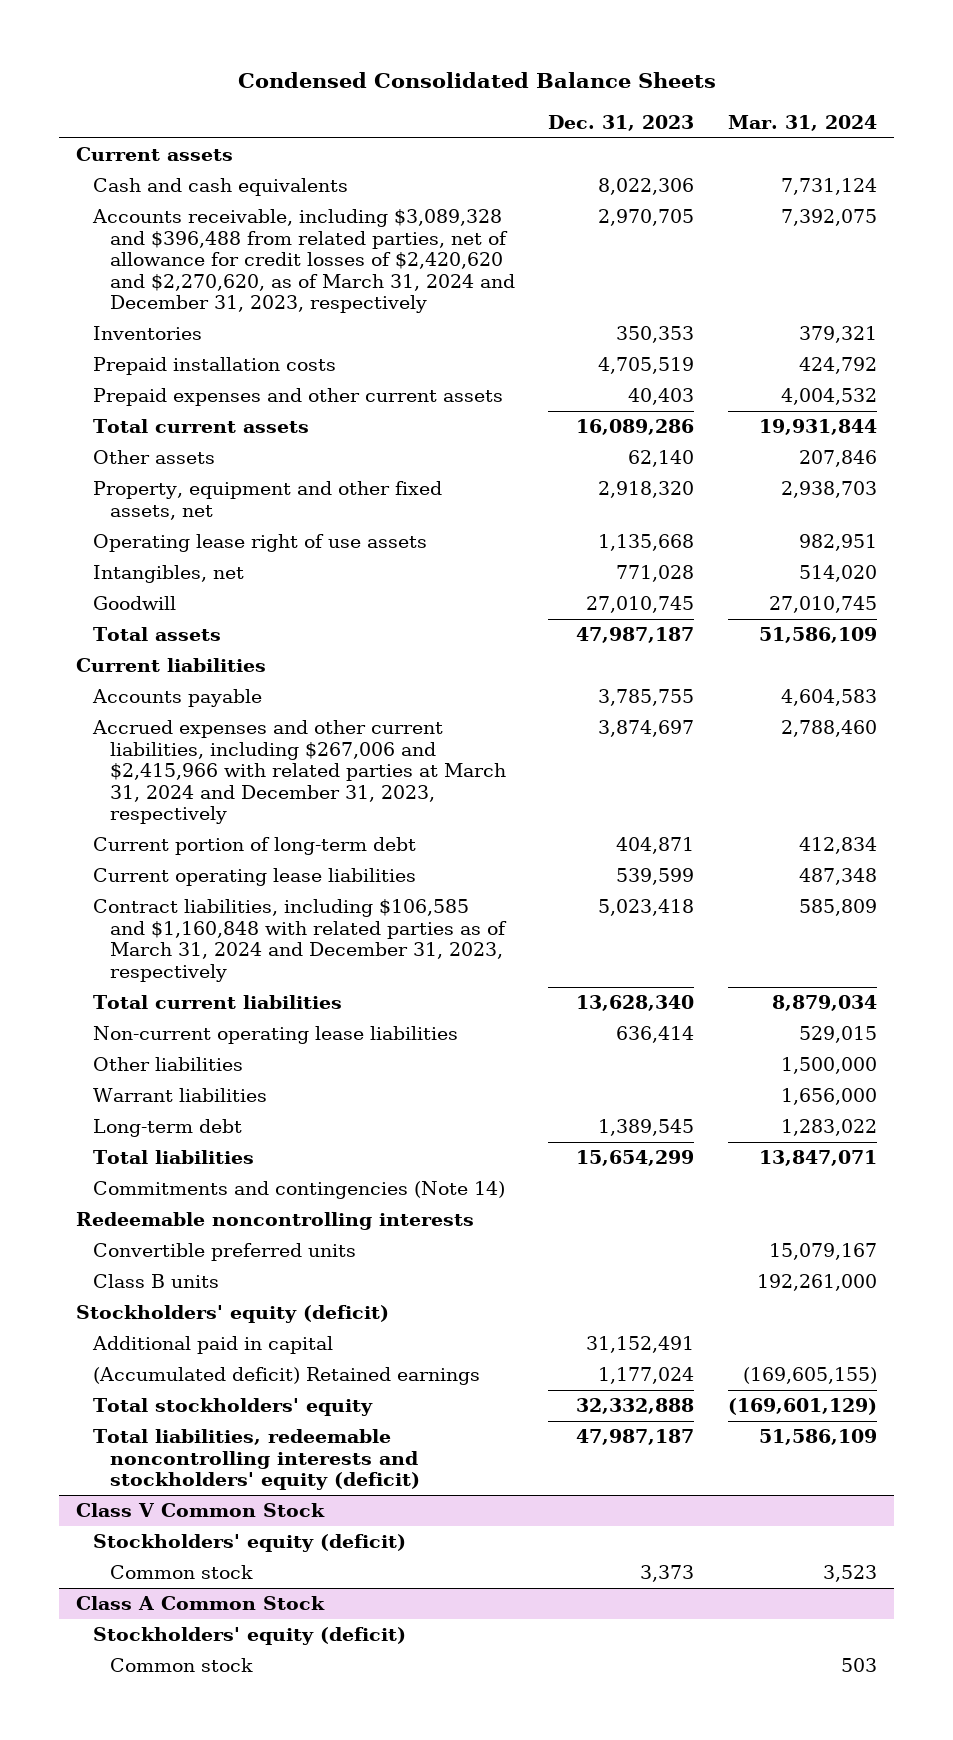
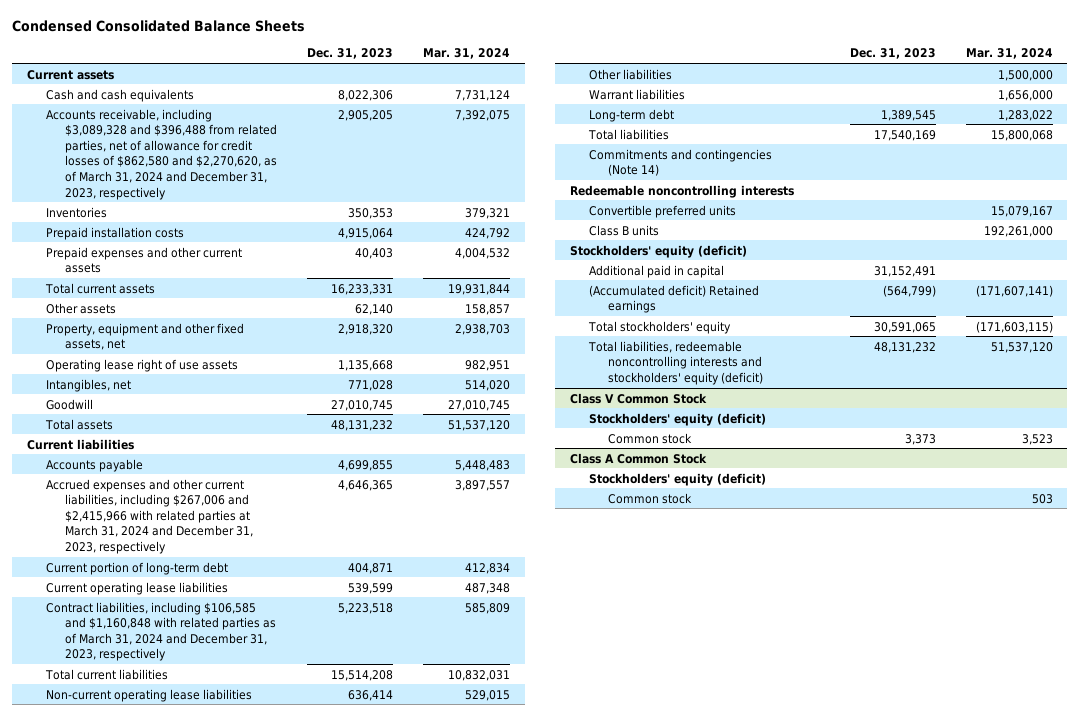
[91,209,515,314] Accounts receivable, including $3,089,328 and $396,488 from related parties, net of allowance for credit losses of $2,420,620 and $2,270,620, as of March 31, 2024 and December 31, 2023, respectively -> [46,108,278,200] Accounts receivable, including $3,089,328 and $396,488 from related parties, net of allowance for credit losses of $862,580 and $2,270,620, as of March 31, 2024 and December 31, 2023, respectively
[598,209,695,227] 2,970,705 -> [338,109,394,121] 2,905,205
[598,357,695,375] 4,705,519 -> [338,227,394,239] 4,915,064
[576,419,695,436] 16,089,286 -> [331,283,394,295] 16,233,331
[799,450,878,468] 207,846 -> [464,303,510,315] 158,857
[576,627,695,644] 47,987,187 -> [331,419,394,431] 48,131,232
[759,627,878,644] 51,586,109 -> [447,419,510,431] 51,537,120
[598,689,695,707] 3,785,755 -> [338,459,394,471] 4,699,855
[781,689,878,707] 4,604,583 -> [454,459,510,471] 5,448,483
[598,720,695,738] 3,874,697 -> [338,479,394,491] 4,646,365
[781,720,878,738] 2,788,460 -> [454,479,510,491] 3,897,557
[598,899,695,917] 5,023,418 -> [338,602,394,614] 5,223,518
[576,995,695,1012] 13,628,340 -> [331,669,394,681] 15,514,208
[772,995,878,1012] 8,879,034 -> [447,669,510,681] 10,832,031
[576,1150,695,1167] 15,654,299 -> [873,129,936,141] 17,540,169
[759,1150,878,1167] 13,847,071 -> [990,129,1053,141] 15,800,068
[598,1367,695,1385] 1,177,024 -> [882,284,936,297] (564,799)
[743,1367,878,1385] (169,605,155) -> [975,284,1053,297] (171,607,141)
[576,1398,695,1415] 32,332,888 -> [873,321,936,333] 30,591,065
[728,1398,878,1416] (169,601,129) -> [975,320,1053,333] (171,603,115)
[576,1429,695,1446] 47,987,187 -> [873,341,936,353] 48,131,232
[759,1429,878,1446] 51,586,109 -> [990,341,1053,353] 51,537,120

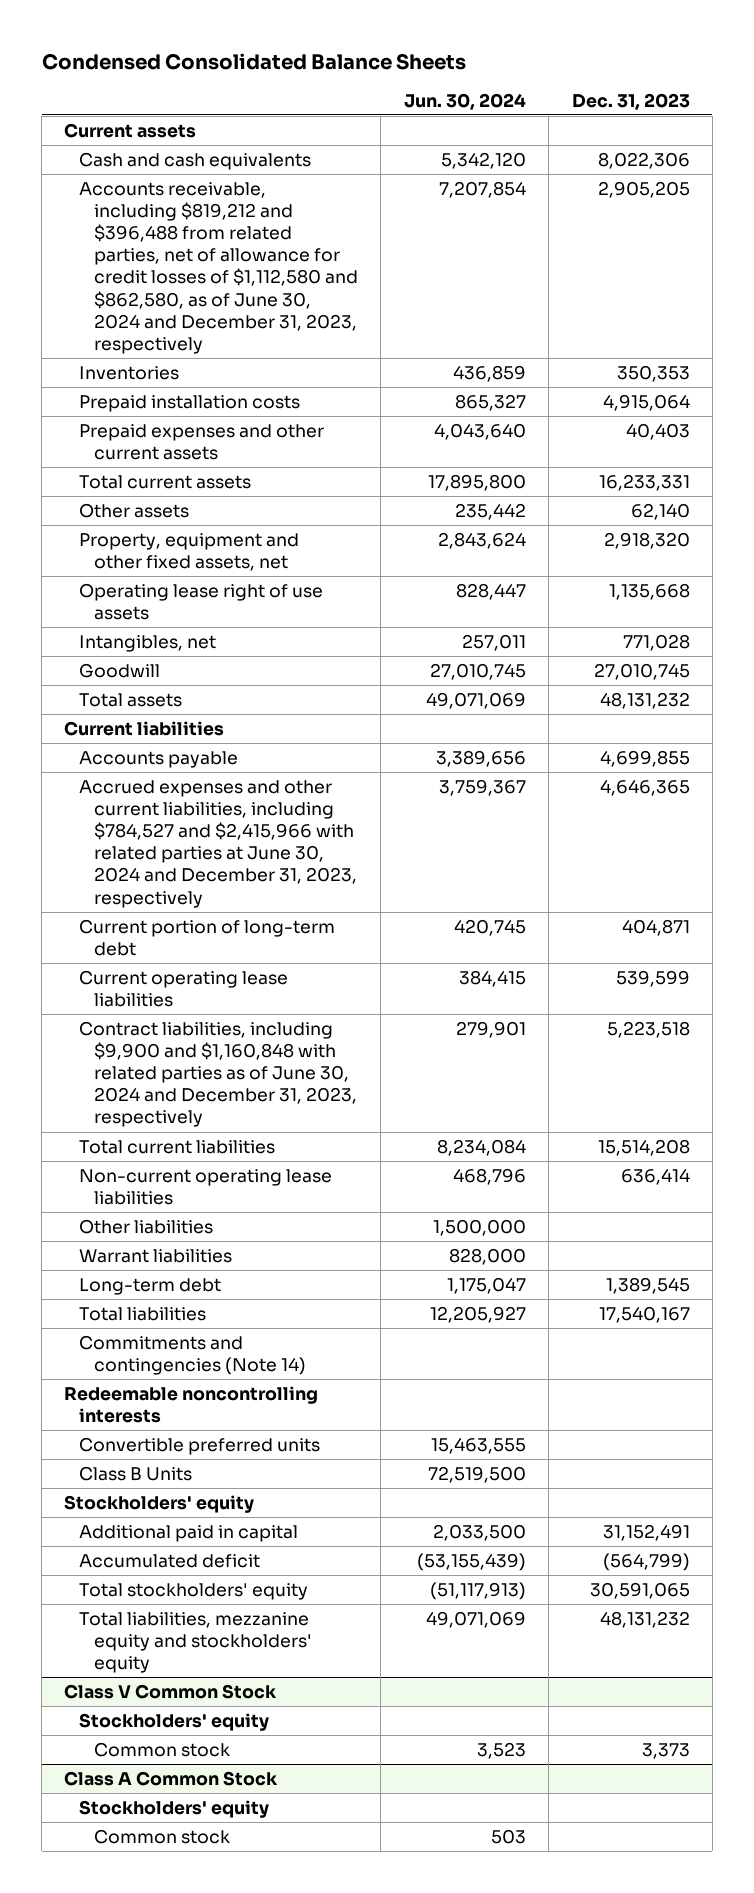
[422,48,510,60] Mar. 31, 2024 -> none
none -> [403,92,526,110] Jun. 30, 2024
[46,108,278,200] Accounts receivable, including $3,089,328 and $396,488 from related parties, net of allowance for credit losses of $862,580 and $2,270,620, as of March 31, 2024 and December 31, 2023, respectively -> [79,181,359,354] Accounts receivable, including $819,212 and $396,488 from related parties, net of allowance for credit losses of $1,112,580 and $862,580, as of June 30, 2024 and December 31, 2023, respectively
[46,478,254,555] Accrued expenses and other current liabilities, including $267,006 and $2,415,966 with related parties at March 31, 2024 and December 31, 2023, respectively -> [79,779,358,908] Accrued expenses and other current liabilities, including $784,527 and $2,415,966 with related parties at June 30, 2024 and December 31, 2023, respectively
[46,601,277,662] Contract liabilities, including $106,585 and $1,160,848 with related parties as of March 31, 2024 and December 31, 2023, respectively -> [79,1020,358,1128] Contract liabilities, including $9,900 and $1,160,848 with related parties as of June 30, 2024 and December 31, 2023, respectively
[873,129,936,141] 17,540,169 -> [598,1305,690,1323] 17,540,167
[588,224,659,236] Class B units -> [79,1465,193,1481] Class B Units
[569,244,747,258] Stockholders' equity (deficit) -> [64,1494,255,1513] Stockholders' equity
[588,284,759,314] (Accumulated deficit) Retained earnings -> [79,1553,261,1568] Accumulated deficit
[587,340,764,385] Total liabilities, redeemable noncontrolling interests and stockholders' equity (deficit) -> [79,1611,313,1674] Total liabilities, mezzanine equity and stockholders' equity
[588,412,766,426] Stockholders' equity (deficit) -> [79,1712,270,1731] Stockholders' equity
[588,472,766,486] Stockholders' equity (deficit) -> [79,1799,270,1818] Stockholders' equity

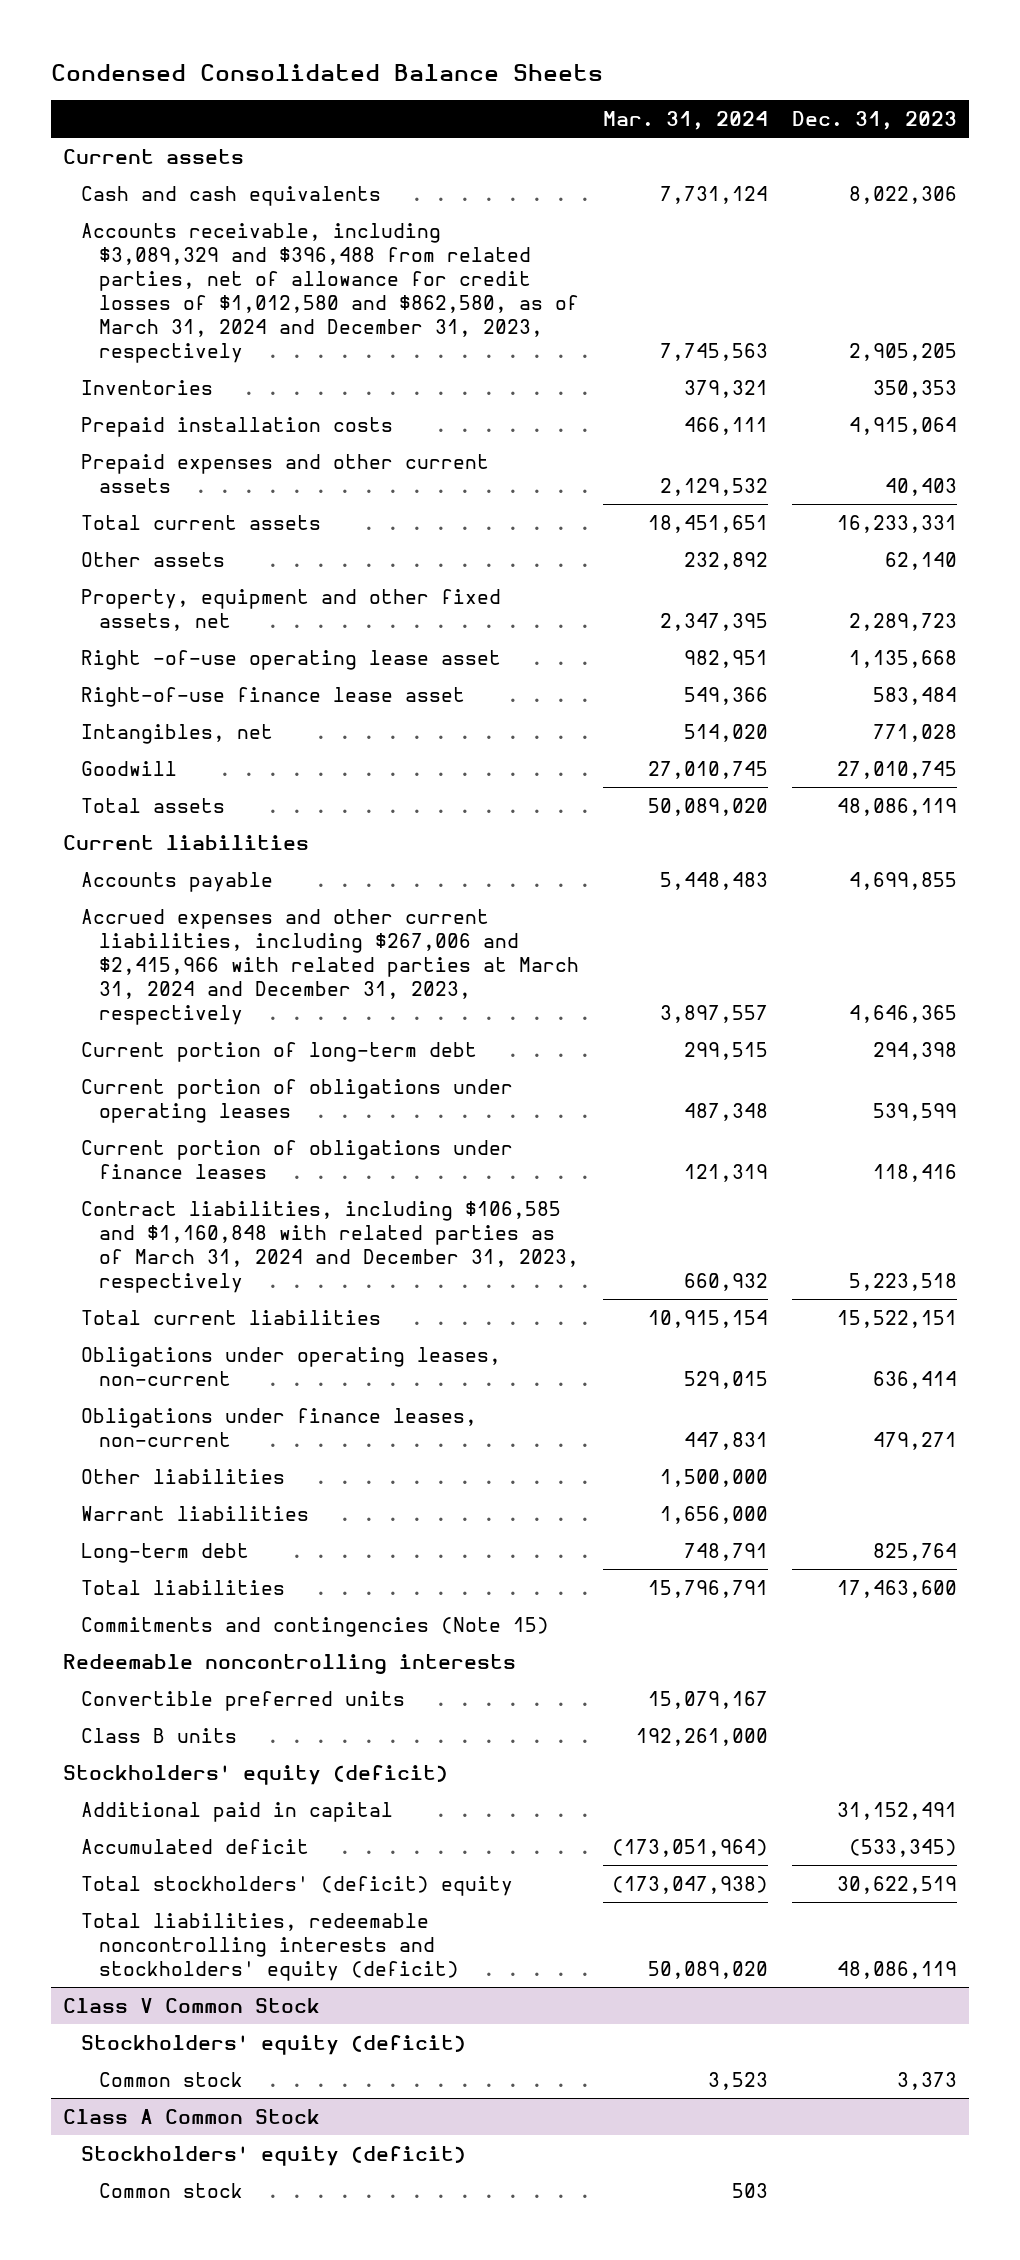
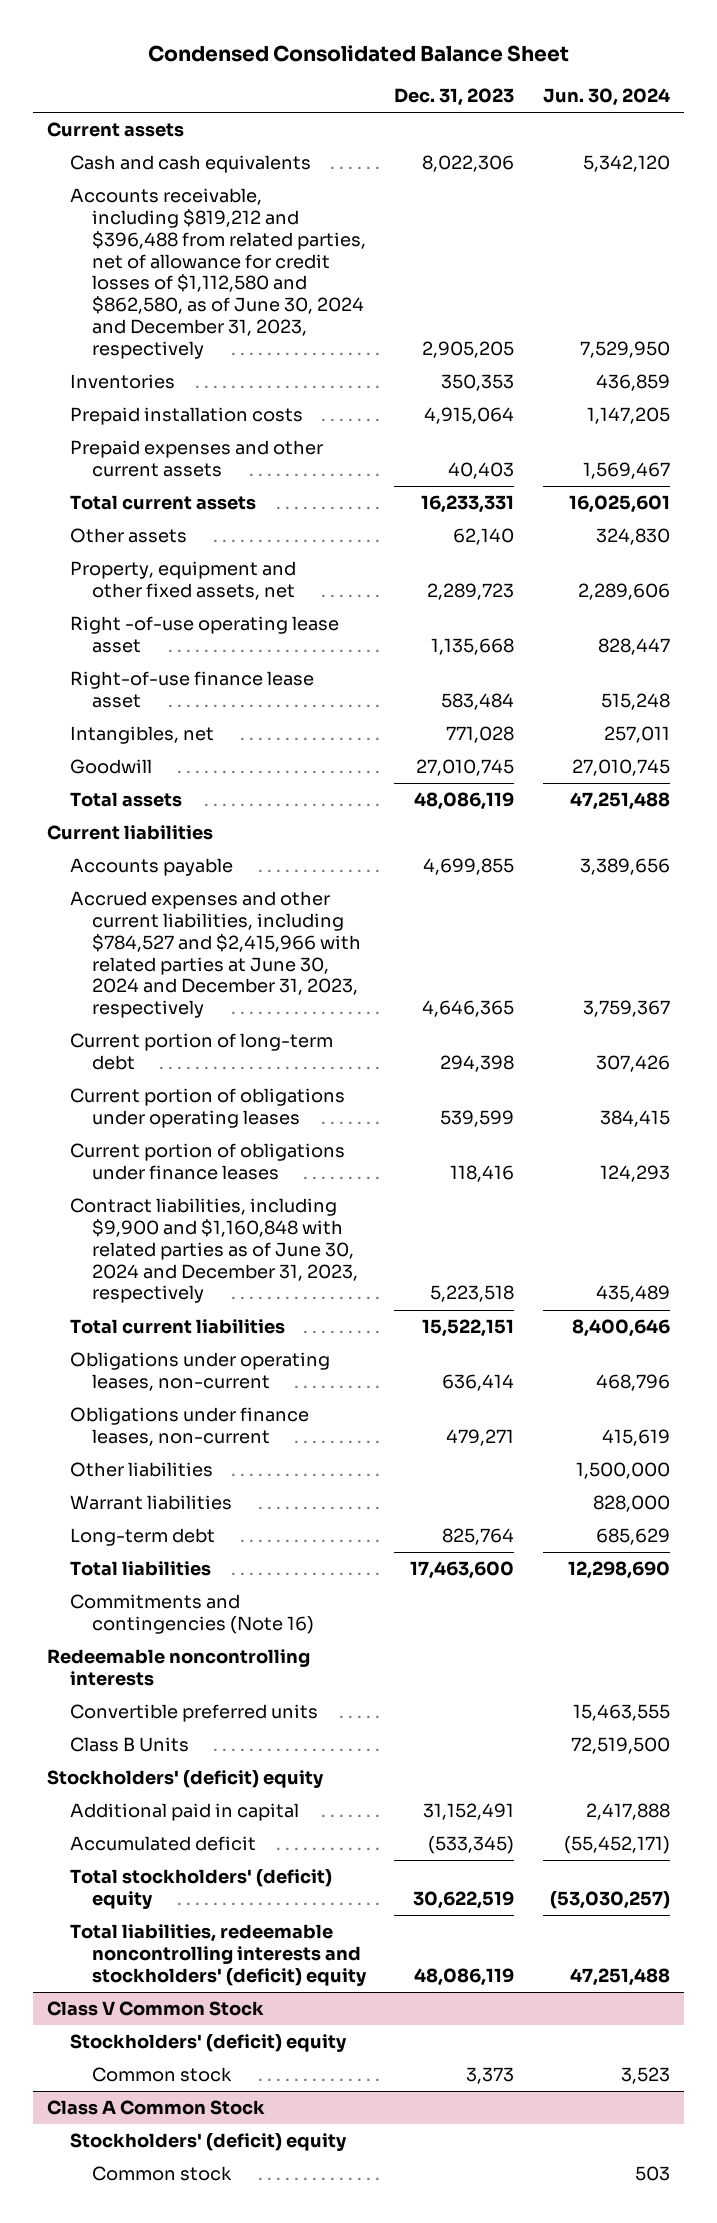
[51,63,604,81] Condensed Consolidated Balance Sheets -> [147,44,569,62] Condensed Consolidated Balance Sheet
[602,111,768,131] Mar. 31, 2024 -> none
none -> [542,87,670,106] Jun. 30, 2024
[80,222,579,363] Accounts receivable, including $3,089,329 and $396,488 from related parties, net of allowance for credit losses of $1,012,580 and $862,580, as of March 31, 2024 and December 31, 2023, respectively -> [69,188,366,359] Accounts receivable, including $819,212 and $396,488 from related parties, net of allowance for credit losses of $1,112,580 and $862,580, as of June 30, 2024 and December 31, 2023, respectively
[80,908,579,1025] Accrued expenses and other current liabilities, including $267,006 and $2,415,966 with related parties at March 31, 2024 and December 31, 2023, respectively -> [69,891,361,1019] Accrued expenses and other current liabilities, including $784,527 and $2,415,966 with related parties at June 30, 2024 and December 31, 2023, respectively
[80,1200,579,1293] Contract liabilities, including $106,585 and $1,160,848 with related parties as of March 31, 2024 and December 31, 2023, respectively -> [69,1198,358,1304] Contract liabilities, including $9,900 and $1,160,848 with related parties as of June 30, 2024 and December 31, 2023, respectively
[80,1616,549,1637] Commitments and contingencies (Note 15) -> [69,1594,314,1634] Commitments and contingencies (Note 16)
[80,1727,237,1743] Class B units -> [69,1737,189,1753] Class B Units
[63,1764,449,1785] Stockholders' equity (deficit) -> [47,1770,325,1789] Stockholders' (deficit) equity
[80,1912,459,1981] Total liabilities, redeemable noncontrolling interests and stockholders' equity (deficit) -> [69,1924,367,1986] Total liabilities, redeemable noncontrolling interests and stockholders' (deficit) equity
[80,2034,466,2055] Stockholders' equity (deficit) -> [69,2034,347,2053] Stockholders' (deficit) equity
[80,2145,466,2166] Stockholders' equity (deficit) -> [69,2133,347,2152] Stockholders' (deficit) equity

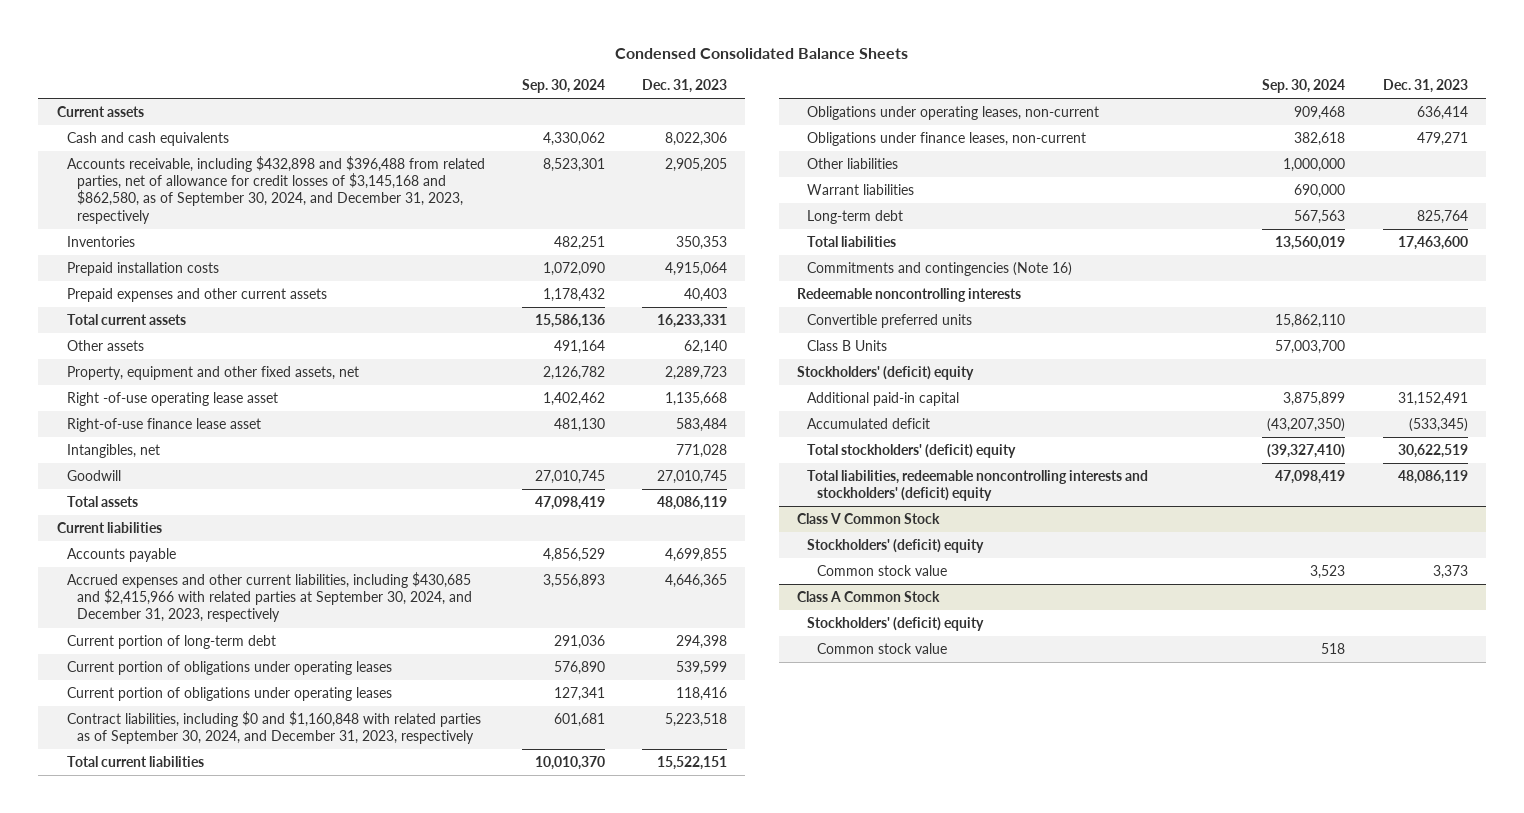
[147,44,569,62] Condensed Consolidated Balance Sheet -> [615,47,909,59] Condensed Consolidated Balance Sheets
[542,87,670,106] Jun. 30, 2024 -> none
none -> [521,79,605,94] Sep. 30, 2024
[69,188,366,359] Accounts receivable, including $819,212 and $396,488 from related parties, net of allowance for credit losses of $1,112,580 and $862,580, as of June 30, 2024 and December 31, 2023, respectively -> [66,155,485,224] Accounts receivable, including $432,898 and $396,488 from related parties, net of allowance for credit losses of $3,145,168 and $862,580, as of September 30, 2024, and December 31, 2023, respectively
[69,891,361,1019] Accrued expenses and other current liabilities, including $784,527 and $2,415,966 with related parties at June 30, 2024 and December 31, 2023, respectively -> [66,571,472,623] Accrued expenses and other current liabilities, including $430,685 and $2,415,966 with related parties at September 30, 2024, and December 31, 2023, respectively
[69,1143,345,1180] Current portion of obligations under finance leases -> [66,686,392,701] Current portion of obligations under operating leases
[69,1198,358,1304] Contract liabilities, including $9,900 and $1,160,848 with related parties as of June 30, 2024 and December 31, 2023, respectively -> [66,710,481,745] Contract liabilities, including $0 and $1,160,848 with related parties as of September 30, 2024, and December 31, 2023, respectively
[69,1803,299,1822] Additional paid in capital -> [807,391,960,406] Additional paid-in capital
[91,2067,232,2083] Common stock -> [817,564,948,576] Common stock value
[91,2166,232,2182] Common stock -> [817,642,948,654] Common stock value

